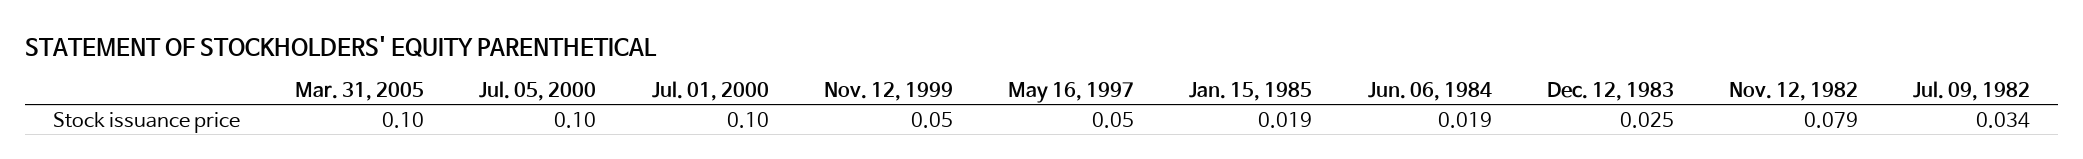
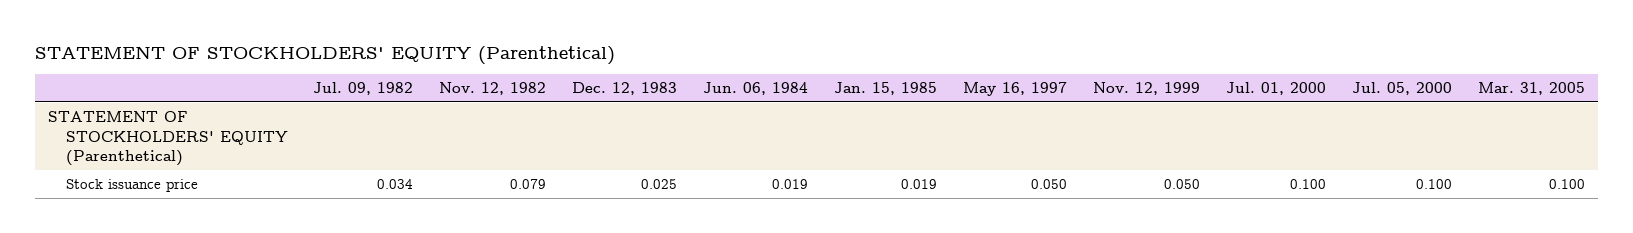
[25,36,658,58] STATEMENT OF STOCKHOLDERS' EQUITY PARENTHETICAL -> [35,45,616,65] STATEMENT OF STOCKHOLDERS' EQUITY (Parenthetical)
none -> [48,111,288,167] STATEMENT OF STOCKHOLDERS' EQUITY (Parenthetical)
[382,111,425,128] 0.10 -> [1549,179,1586,190] 0.100
[554,111,597,128] 0.10 -> [1416,179,1453,190] 0.100
[726,111,769,128] 0.10 -> [1290,179,1327,190] 0.100
[910,111,953,128] 0.05 -> [1164,179,1201,190] 0.050
[1092,111,1135,128] 0.05 -> [1031,179,1068,190] 0.050

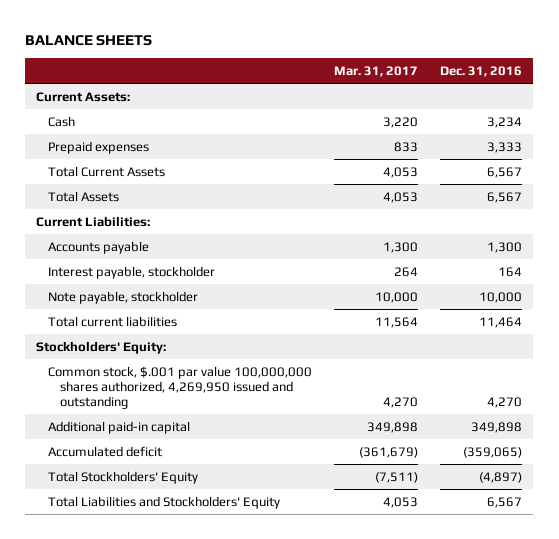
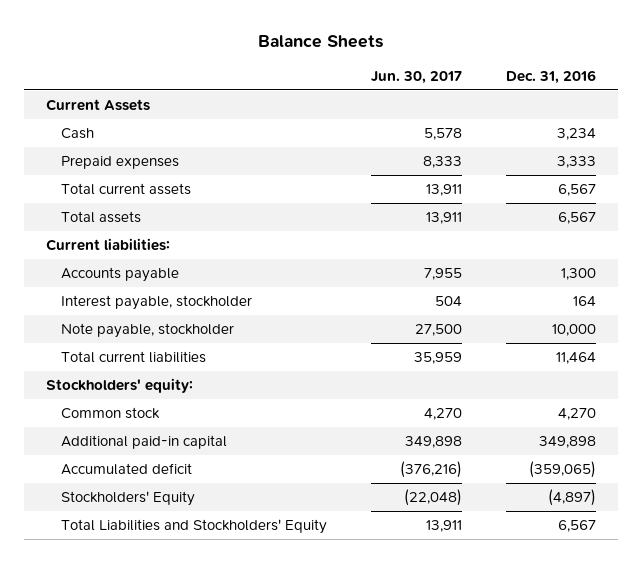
[25,35,153,47] BALANCE SHEETS -> [258,35,384,49] Balance Sheets
[334,65,419,77] Mar. 31, 2017 -> none
none -> [371,71,463,85] Jun. 30, 2017
[36,91,131,102] Current Assets: -> [45,98,150,111] Current Assets
[48,165,166,177] Total Current Assets -> [60,182,191,195] Total current assets
[48,190,120,202] Total Assets -> [60,210,141,223] Total assets
[36,215,151,227] Current Liabilities: -> [45,237,170,251] Current liabilities:
[36,340,167,354] Stockholders' Equity: -> [45,377,193,393] Stockholders' equity:
[48,365,313,409] Common stock, $.001 par value 100,000,000 shares authorized, 4,269,950 issued and outstanding -> [60,406,160,419] Common stock
[48,470,199,484] Total Stockholders' Equity -> [60,490,195,506] Stockholders' Equity

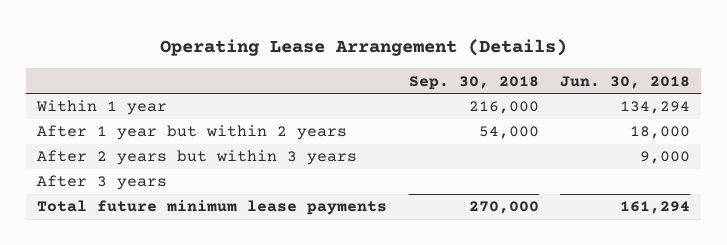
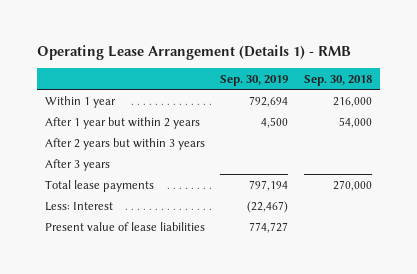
[159,38,567,56] Operating Lease Arrangement (Details) -> [36,44,351,60] Operating Lease Arrangement (Details 1) - RMB
[560,75,691,89] Jun. 30, 2018 -> none
none -> [220,74,289,86] Sep. 30, 2019
[37,200,388,216] Total future minimum lease payments -> [44,179,154,192] Total lease payments
none -> [44,201,113,211] Less: Interest
none -> [44,221,205,231] Present value of lease liabilities

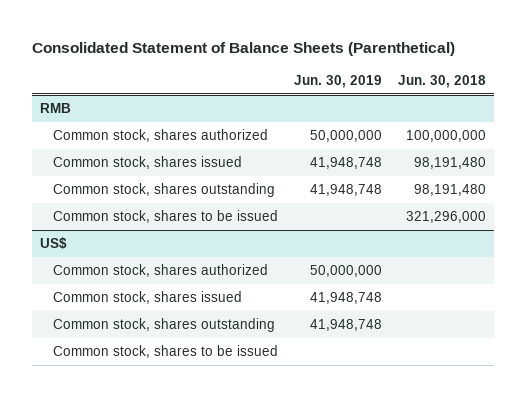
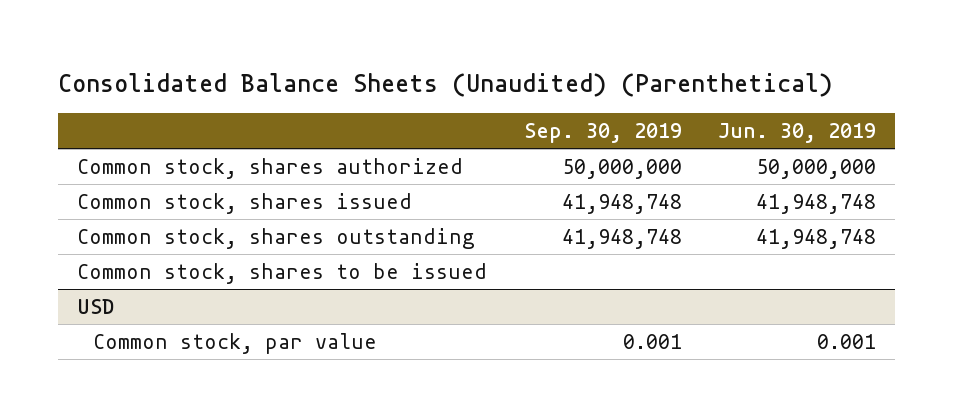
[32,42,456,57] Consolidated Statement of Balance Sheets (Parenthetical) -> [58,72,834,97] Consolidated Balance Sheets (Unaudited) (Parenthetical)
[397,75,486,89] Jun. 30, 2018 -> none
none -> [523,123,682,144] Sep. 30, 2019
[40,103,72,114] RMB -> none
[40,237,68,250] US$ -> none
[52,264,268,278] Common stock, shares authorized -> none
[52,291,242,305] Common stock, shares issued -> none
[52,318,275,333] Common stock, shares outstanding -> none
[52,345,278,359] Common stock, shares to be issued -> none
none -> [76,298,114,314] USD
none -> [92,332,377,354] Common stock, par value

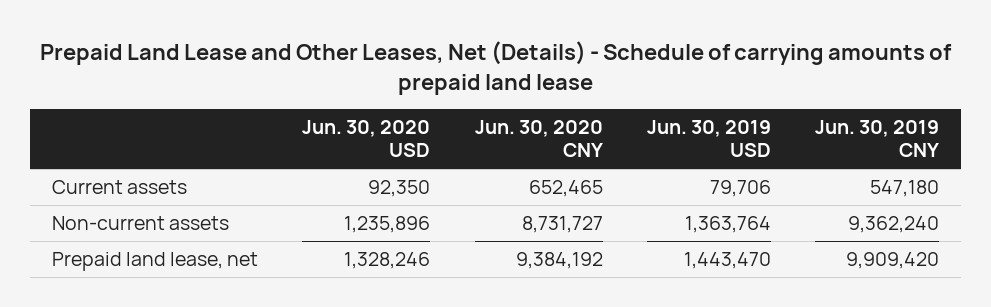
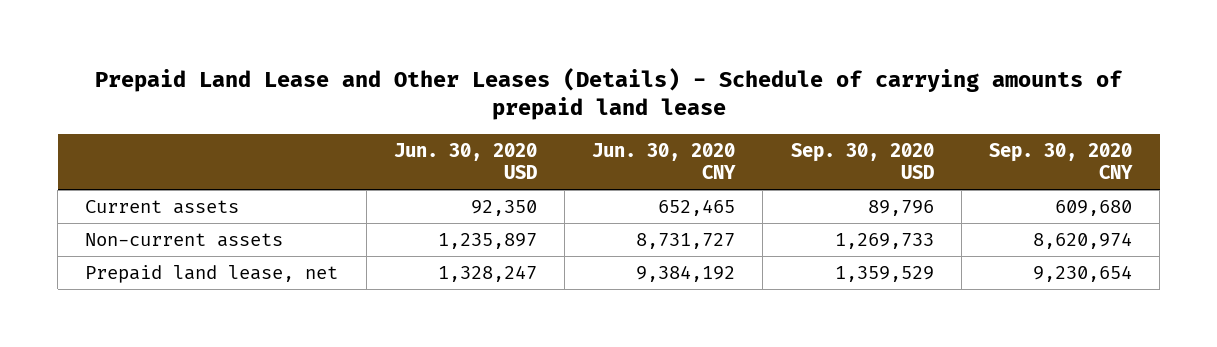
[39,41,952,95] Prepaid Land Lease and Other Leases, Net (Details) - Schedule of carrying amounts of prepaid land lease -> [94,67,1123,121] Prepaid Land Lease and Other Leases (Details) - Schedule of carrying amounts of prepaid land lease
[646,120,771,158] Jun. 30, 2019 USD -> none
[815,120,940,158] Jun. 30, 2019 CNY -> none
none -> [790,142,934,179] Sep. 30, 2020 USD
none -> [989,142,1134,179] Sep. 30, 2020 CNY
[344,215,431,233] 1,235,896 -> [437,233,537,250] 1,235,897
[344,251,431,269] 1,328,246 -> [437,265,537,283] 1,328,247

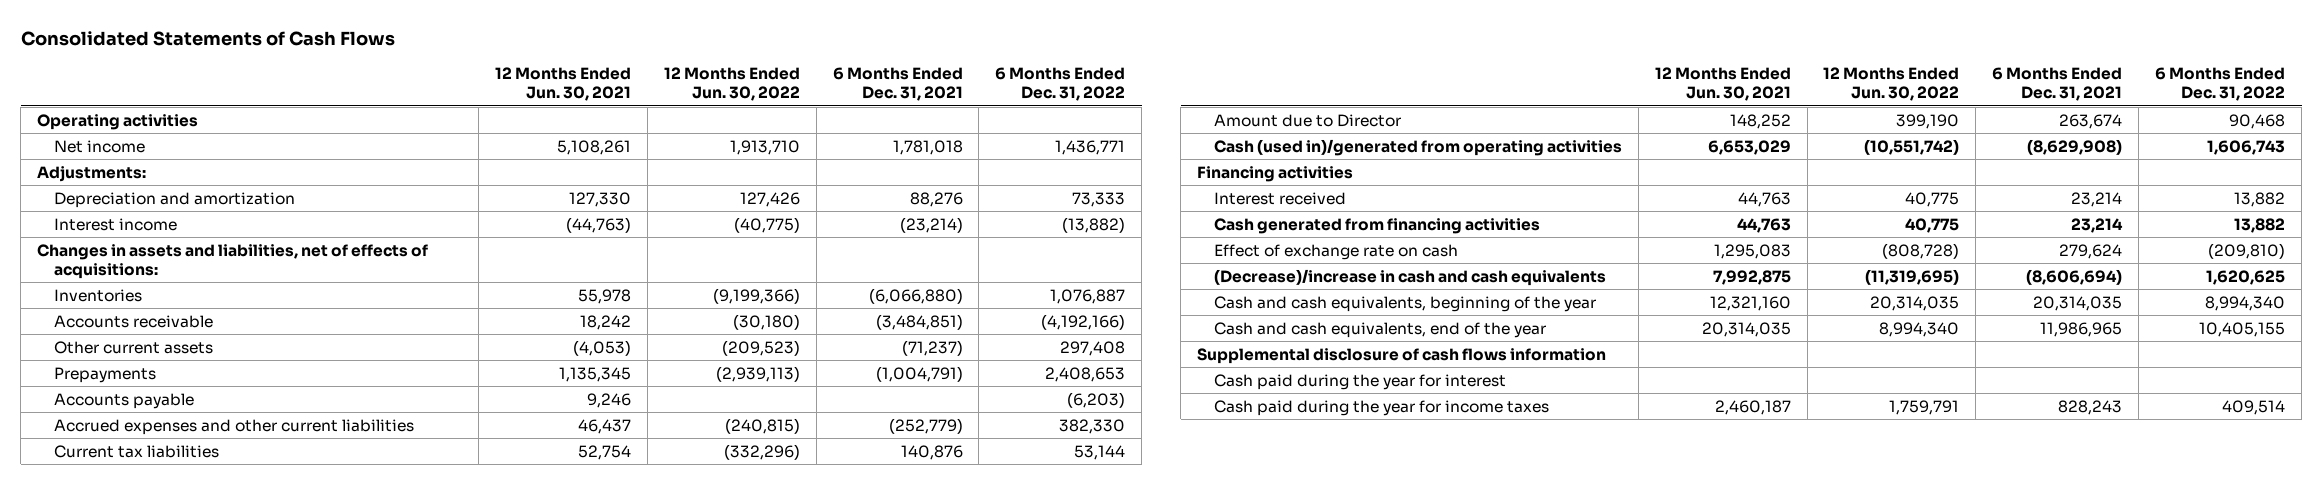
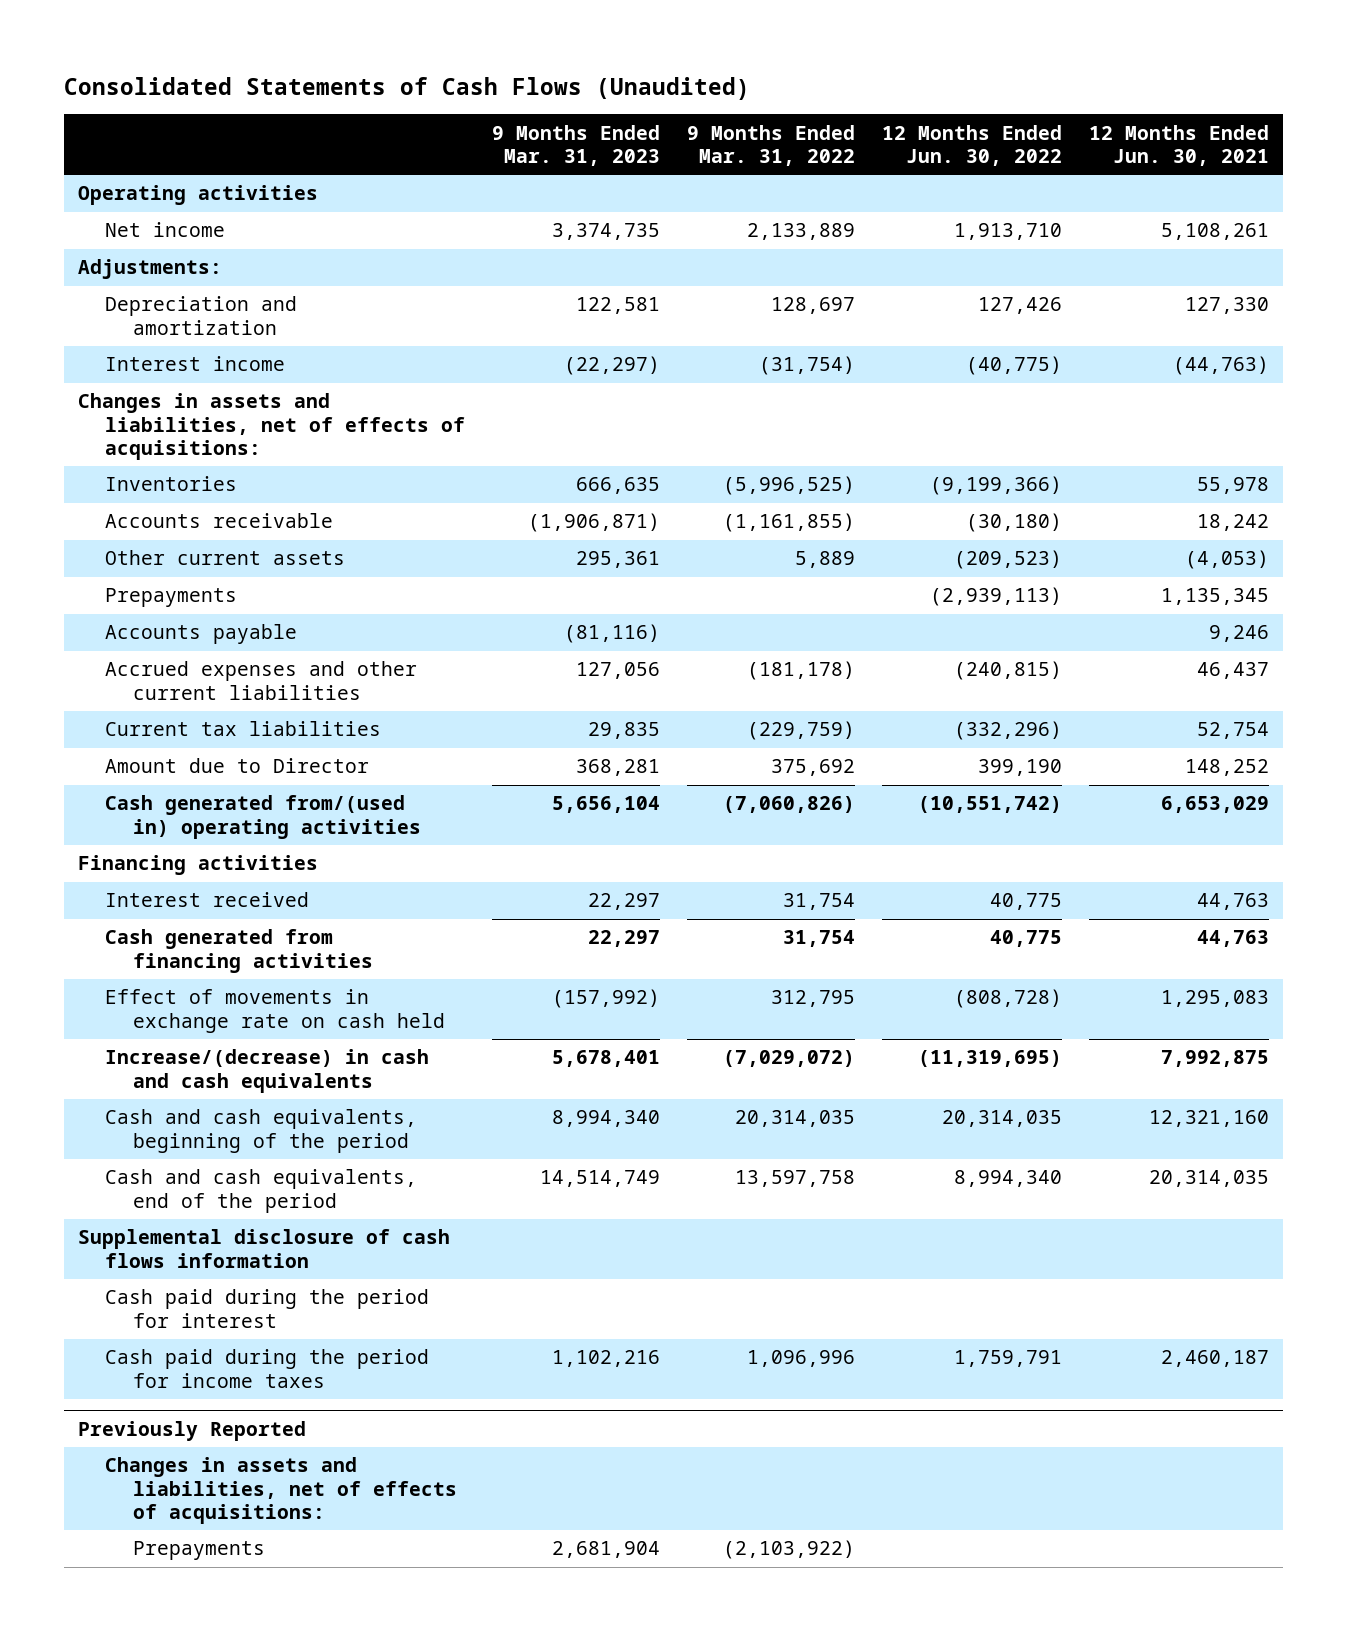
[20,30,395,46] Consolidated Statements of Cash Flows -> [64,76,751,100] Consolidated Statements of Cash Flows (Unaudited)
[832,66,963,102] 6 Months Ended Dec. 31, 2021 -> none
[995,66,1126,102] 6 Months Ended Dec. 31, 2022 -> none
none -> [492,124,661,167] 9 Months Ended Mar. 31, 2023
none -> [687,124,856,167] 9 Months Ended Mar. 31, 2022
[1213,138,1622,156] Cash (used in)/generated from operating activities -> [105,795,422,839] Cash generated from/(used in) operating activities
[1213,243,1458,260] Effect of exchange rate on cash -> [105,989,446,1033] Effect of movements in exchange rate on cash held
[1213,268,1606,286] (Decrease)/increase in cash and cash equivalents -> [105,1049,430,1093] Increase/(decrease) in cash and cash equivalents
[1213,295,1596,312] Cash and cash equivalents, beginning of the year -> [105,1109,418,1153] Cash and cash equivalents, beginning of the period
[1213,321,1546,338] Cash and cash equivalents, end of the year -> [105,1169,418,1213] Cash and cash equivalents, end of the period
[1213,373,1506,390] Cash paid during the year for interest -> [105,1289,430,1328] Cash paid during the period for interest
[1213,399,1549,416] Cash paid during the year for income taxes -> [105,1349,430,1388] Cash paid during the period for income taxes
none -> [77,1421,306,1442] Previously Reported
none -> [105,1457,458,1525] Changes in assets and liabilities, net of effects of acquisitions:
none -> [133,1541,266,1561] Prepayments

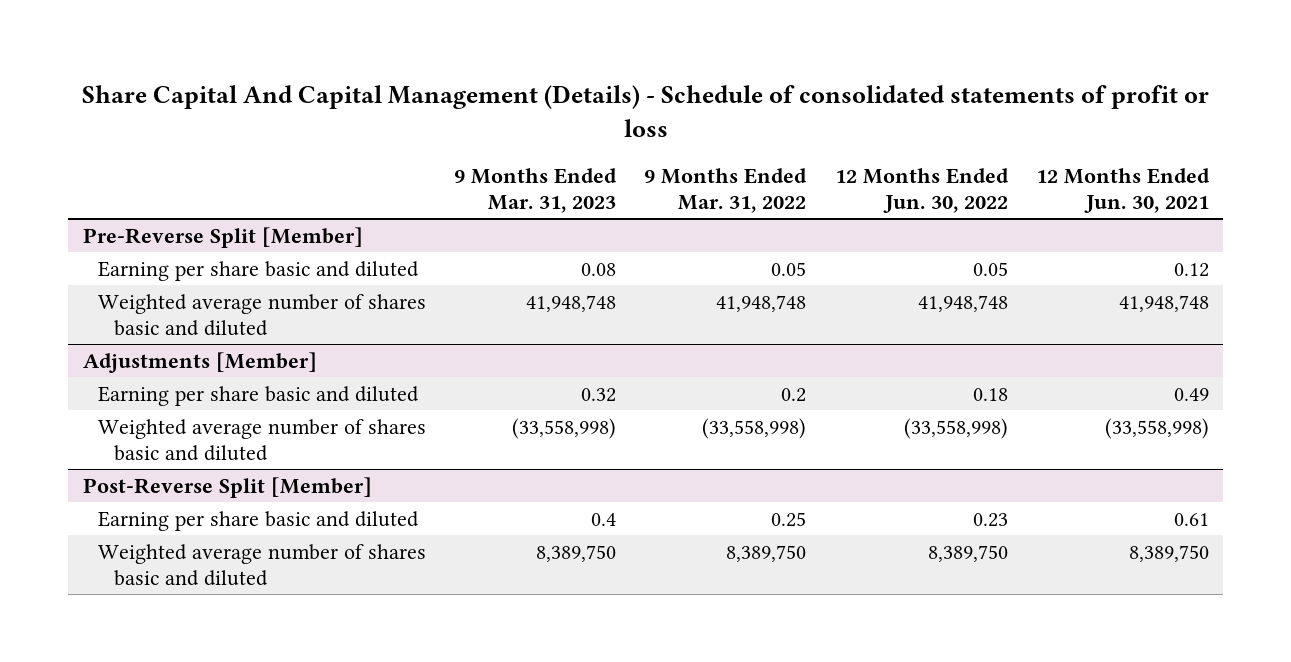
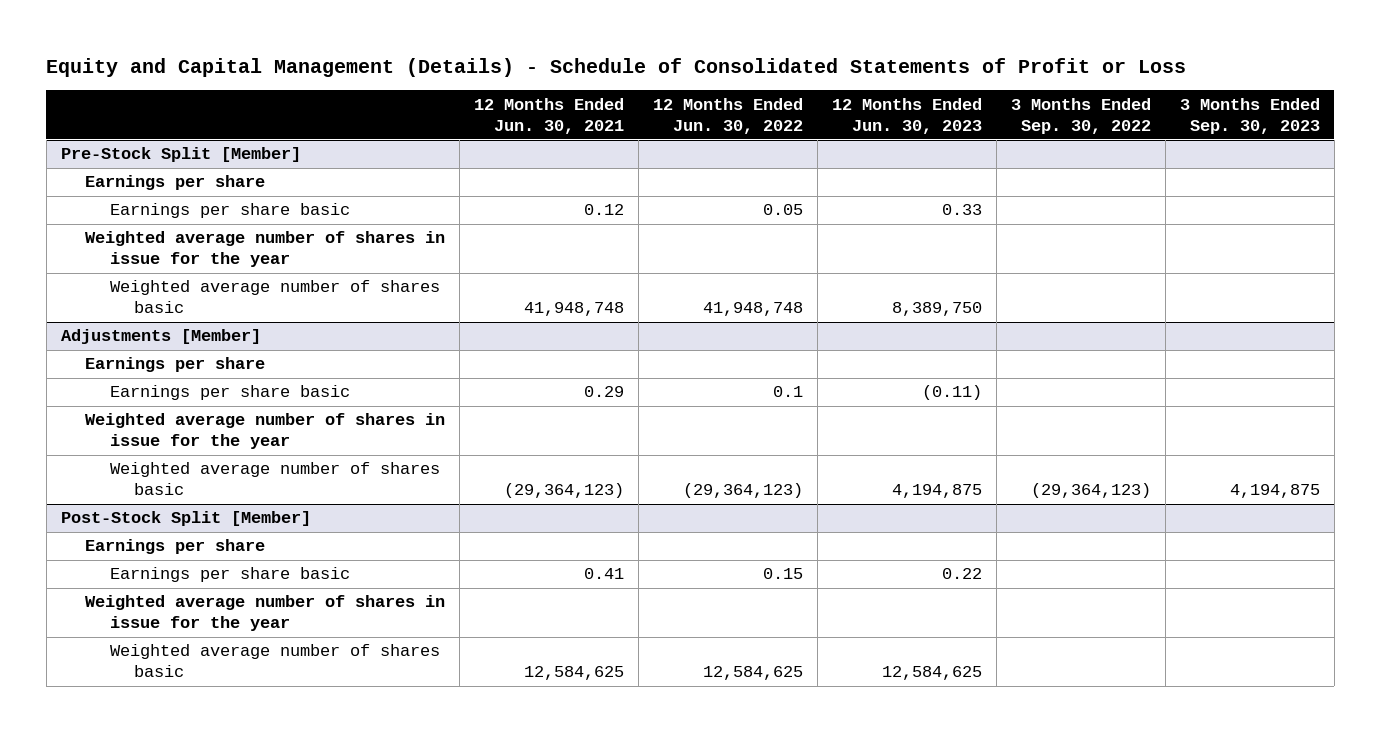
[81,84,1209,138] Share Capital And Capital Management (Details) - Schedule of consolidated statements of profit or loss -> [46,58,1187,78] Equity and Capital Management (Details) - Schedule of Consolidated Statements of Profit or Loss
[454,167,618,214] 9 Months Ended Mar. 31, 2023 -> none
[644,167,808,214] 9 Months Ended Mar. 31, 2022 -> none
none -> [831,97,982,134] 12 Months Ended Jun. 30, 2023
none -> [1010,97,1151,134] 3 Months Ended Sep. 30, 2022
none -> [1179,97,1320,134] 3 Months Ended Sep. 30, 2023
[82,226,363,248] Pre-Reverse Split [Member] -> [60,147,301,163] Pre-Stock Split [Member]
none -> [85,175,266,191] Earnings per share
[98,260,420,281] Earning per share basic and diluted -> [109,203,350,219] Earnings per share basic
none -> [85,231,446,268] Weighted average number of shares in issue for the year
[98,293,427,336] Weighted average number of shares basic and diluted -> [109,280,440,314] Weighted average number of shares basic
none -> [85,357,266,373] Earnings per share
[98,385,420,406] Earning per share basic and diluted -> [109,385,350,401] Earnings per share basic
[972,387,1008,401] 0.18 -> [772,386,803,398] 0.1
[1173,387,1209,401] 0.49 -> [584,386,625,398] 0.29
none -> [85,413,446,450] Weighted average number of shares in issue for the year
[98,418,427,461] Weighted average number of shares basic and diluted -> [109,462,440,496] Weighted average number of shares basic
[903,417,1008,439] (33,558,998) -> [682,483,803,499] (29,364,123)
[1104,417,1209,439] (33,558,998) -> [504,483,625,499] (29,364,123)
[82,476,372,498] Post-Reverse Split [Member] -> [60,511,311,527] Post-Stock Split [Member]
none -> [85,539,266,555] Earnings per share
[98,510,420,531] Earning per share basic and diluted -> [109,567,350,583] Earnings per share basic
[972,512,1008,527] 0.23 -> [762,568,803,580] 0.15
[1173,512,1209,526] 0.61 -> [584,568,625,580] 0.41
none -> [85,595,446,632] Weighted average number of shares in issue for the year
[98,543,427,586] Weighted average number of shares basic and diluted -> [109,644,440,678] Weighted average number of shares basic
[927,544,1008,562] 8,389,750 -> [702,666,803,681] 12,584,625
[1128,544,1209,562] 8,389,750 -> [524,666,625,681] 12,584,625

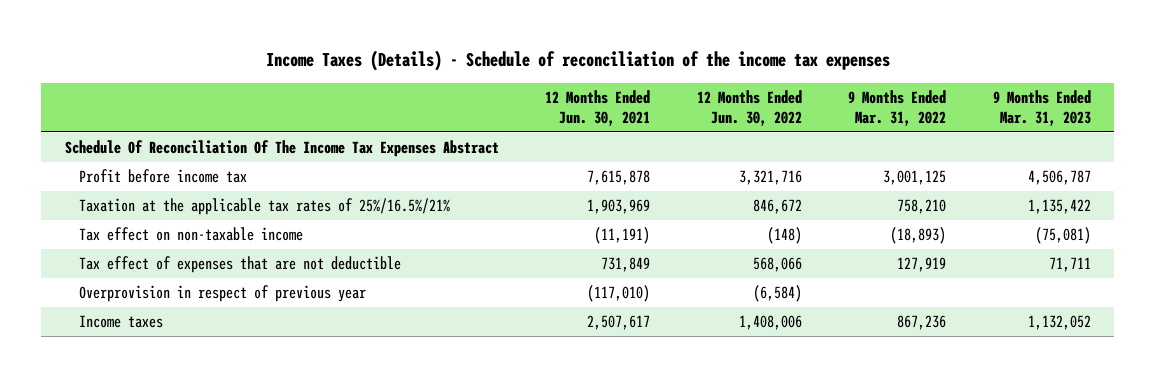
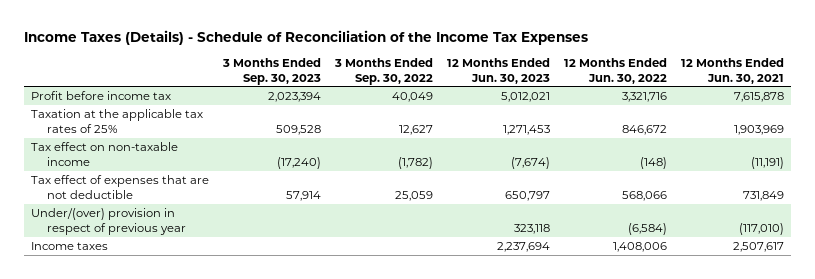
[265,50,890,72] Income Taxes (Details) - Schedule of reconciliation of the income tax expenses -> [24,30,589,46] Income Taxes (Details) - Schedule of Reconciliation of the Income Tax Expenses
[848,89,947,126] 9 Months Ended Mar. 31, 2022 -> none
[993,89,1092,126] 9 Months Ended Mar. 31, 2023 -> none
none -> [222,57,322,85] 3 Months Ended Sep. 30, 2023
none -> [334,57,434,85] 3 Months Ended Sep. 30, 2022
none -> [447,57,551,84] 12 Months Ended Jun. 30, 2023
[64,140,499,158] Schedule Of Reconciliation Of The Income Tax Expenses Abstract -> none
[78,198,450,216] Taxation at the applicable tax rates of 25%/16.5%/21% -> [31,108,204,133] Taxation at the applicable tax rates of 25%
[78,285,366,303] Overprovision in respect of previous year -> [31,207,187,235] Under/(over) provision in respect of previous year

